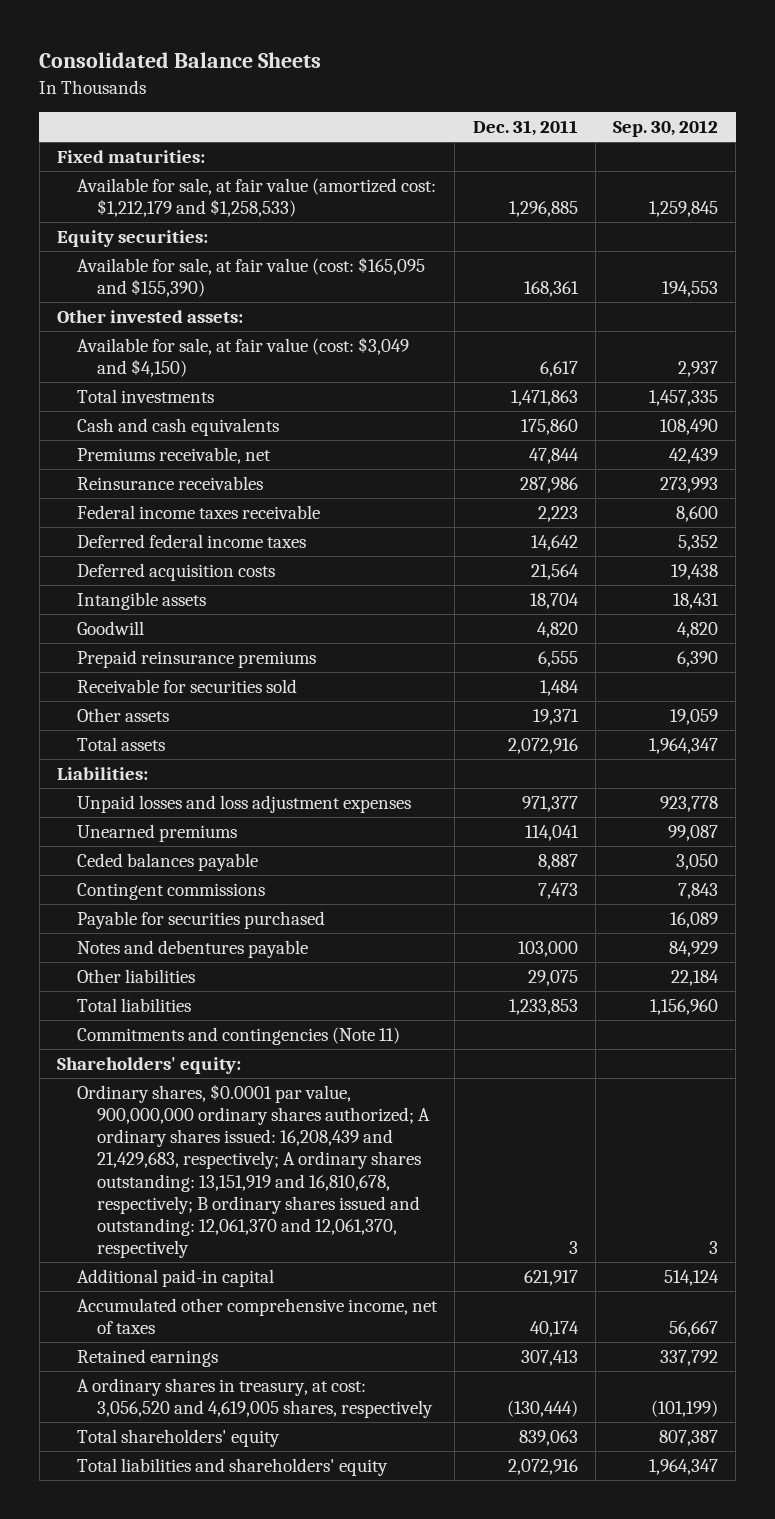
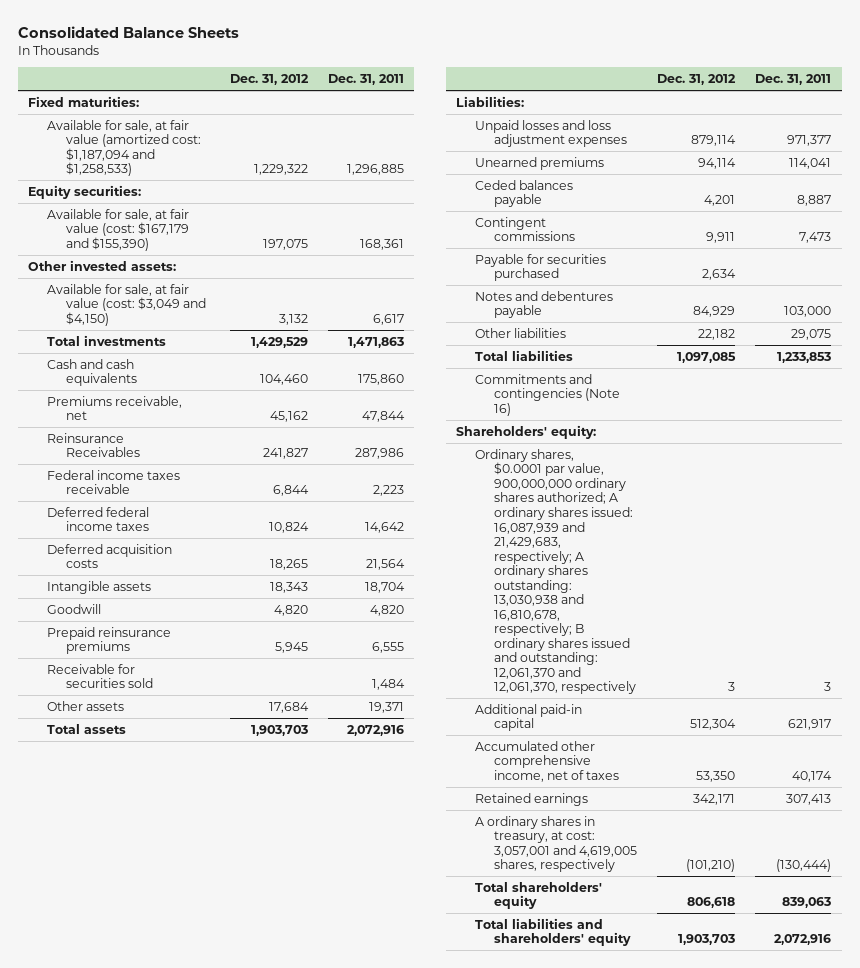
[613,120,719,138] Sep. 30, 2012 -> none
none -> [229,74,309,86] Dec. 31, 2012
[77,177,437,217] Available for sale, at fair value (amortized cost: $1,212,179 and $1,258,533) -> [47,119,202,177] Available for sale, at fair value (amortized cost: $1,187,094 and $1,258,533)
[77,256,426,297] Available for sale, at fair value (cost: $165,095 and $155,390) -> [47,208,190,251] Available for sale, at fair value (cost: $167,179 and $155,390)
[77,475,264,490] Reinsurance receivables -> [47,432,141,458] Reinsurance Receivables
[77,1026,401,1045] Commitments and contingencies (Note 11) -> [474,373,620,416] Commitments and contingencies (Note 16)
[77,1083,431,1259] Ordinary shares, $0.0001 par value, 900,000,000 ordinary shares authorized; A ordinary shares issued: 16,208,439 and 21,429,683, respectively; A ordinary shares outstanding: 13,151,919 and 16,810,678, respectively; B ordinary shares issued and outstanding: 12,061,370 and 12,061,370, respectively -> [474,448,636,695] Ordinary shares, $0.0001 par value, 900,000,000 ordinary shares authorized; A ordinary shares issued: 16,087,939 and 21,429,683, respectively; A ordinary shares outstanding: 13,030,938 and 16,810,678, respectively; B ordinary shares issued and outstanding: 12,061,370 and 12,061,370, respectively
[77,1377,434,1418] A ordinary shares in treasury, at cost: 3,056,520 and 4,619,005 shares, respectively -> [474,815,637,873] A ordinary shares in treasury, at cost: 3,057,001 and 4,619,005 shares, respectively

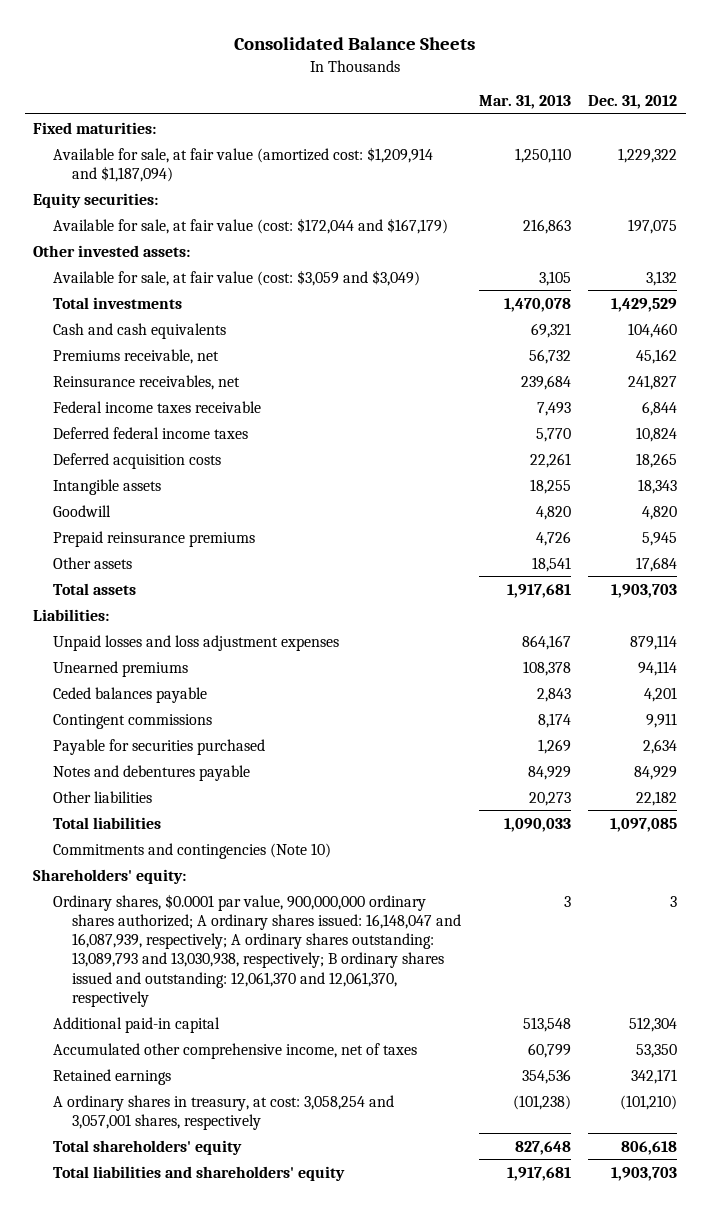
[327,74,404,86] Dec. 31, 2011 -> none
none -> [478,95,571,110] Mar. 31, 2013
[47,119,202,177] Available for sale, at fair value (amortized cost: $1,187,094 and $1,258,533) -> [52,146,433,182] Available for sale, at fair value (amortized cost: $1,209,914 and $1,187,094)
[47,208,190,251] Available for sale, at fair value (cost: $167,179 and $155,390) -> [52,217,448,234] Available for sale, at fair value (cost: $172,044 and $167,179)
[47,283,207,326] Available for sale, at fair value (cost: $3,049 and $4,150) -> [52,269,420,286] Available for sale, at fair value (cost: $3,059 and $3,049)
[47,432,141,458] Reinsurance Receivables -> [52,374,240,390] Reinsurance receivables, net
[47,663,154,689] Receivable for securities sold -> none
[474,373,620,416] Commitments and contingencies (Note 16) -> [52,842,331,859] Commitments and contingencies (Note 10)
[474,448,636,695] Ordinary shares, $0.0001 par value, 900,000,000 ordinary shares authorized; A ordinary shares issued: 16,087,939 and 21,429,683, respectively; A ordinary shares outstanding: 13,030,938 and 16,810,678, respectively; B ordinary shares issued and outstanding: 12,061,370 and 12,061,370, respectively -> [52,893,462,1007] Ordinary shares, $0.0001 par value, 900,000,000 ordinary shares authorized; A ordinary shares issued: 16,148,047 and 16,087,939, respectively; A ordinary shares outstanding: 13,089,793 and 13,030,938, respectively; B ordinary shares issued and outstanding: 12,061,370 and 12,061,370, respectively
[474,815,637,873] A ordinary shares in treasury, at cost: 3,057,001 and 4,619,005 shares, respectively -> [52,1094,394,1130] A ordinary shares in treasury, at cost: 3,058,254 and 3,057,001 shares, respectively

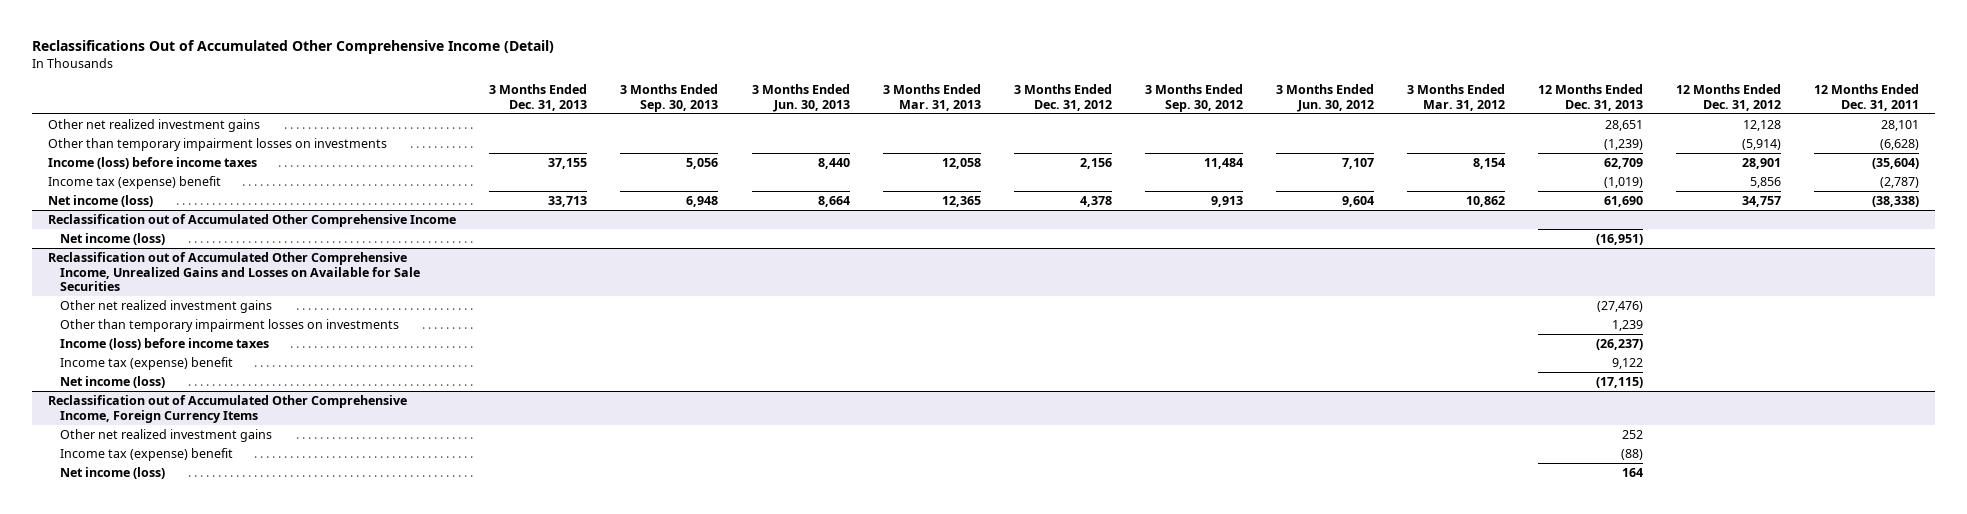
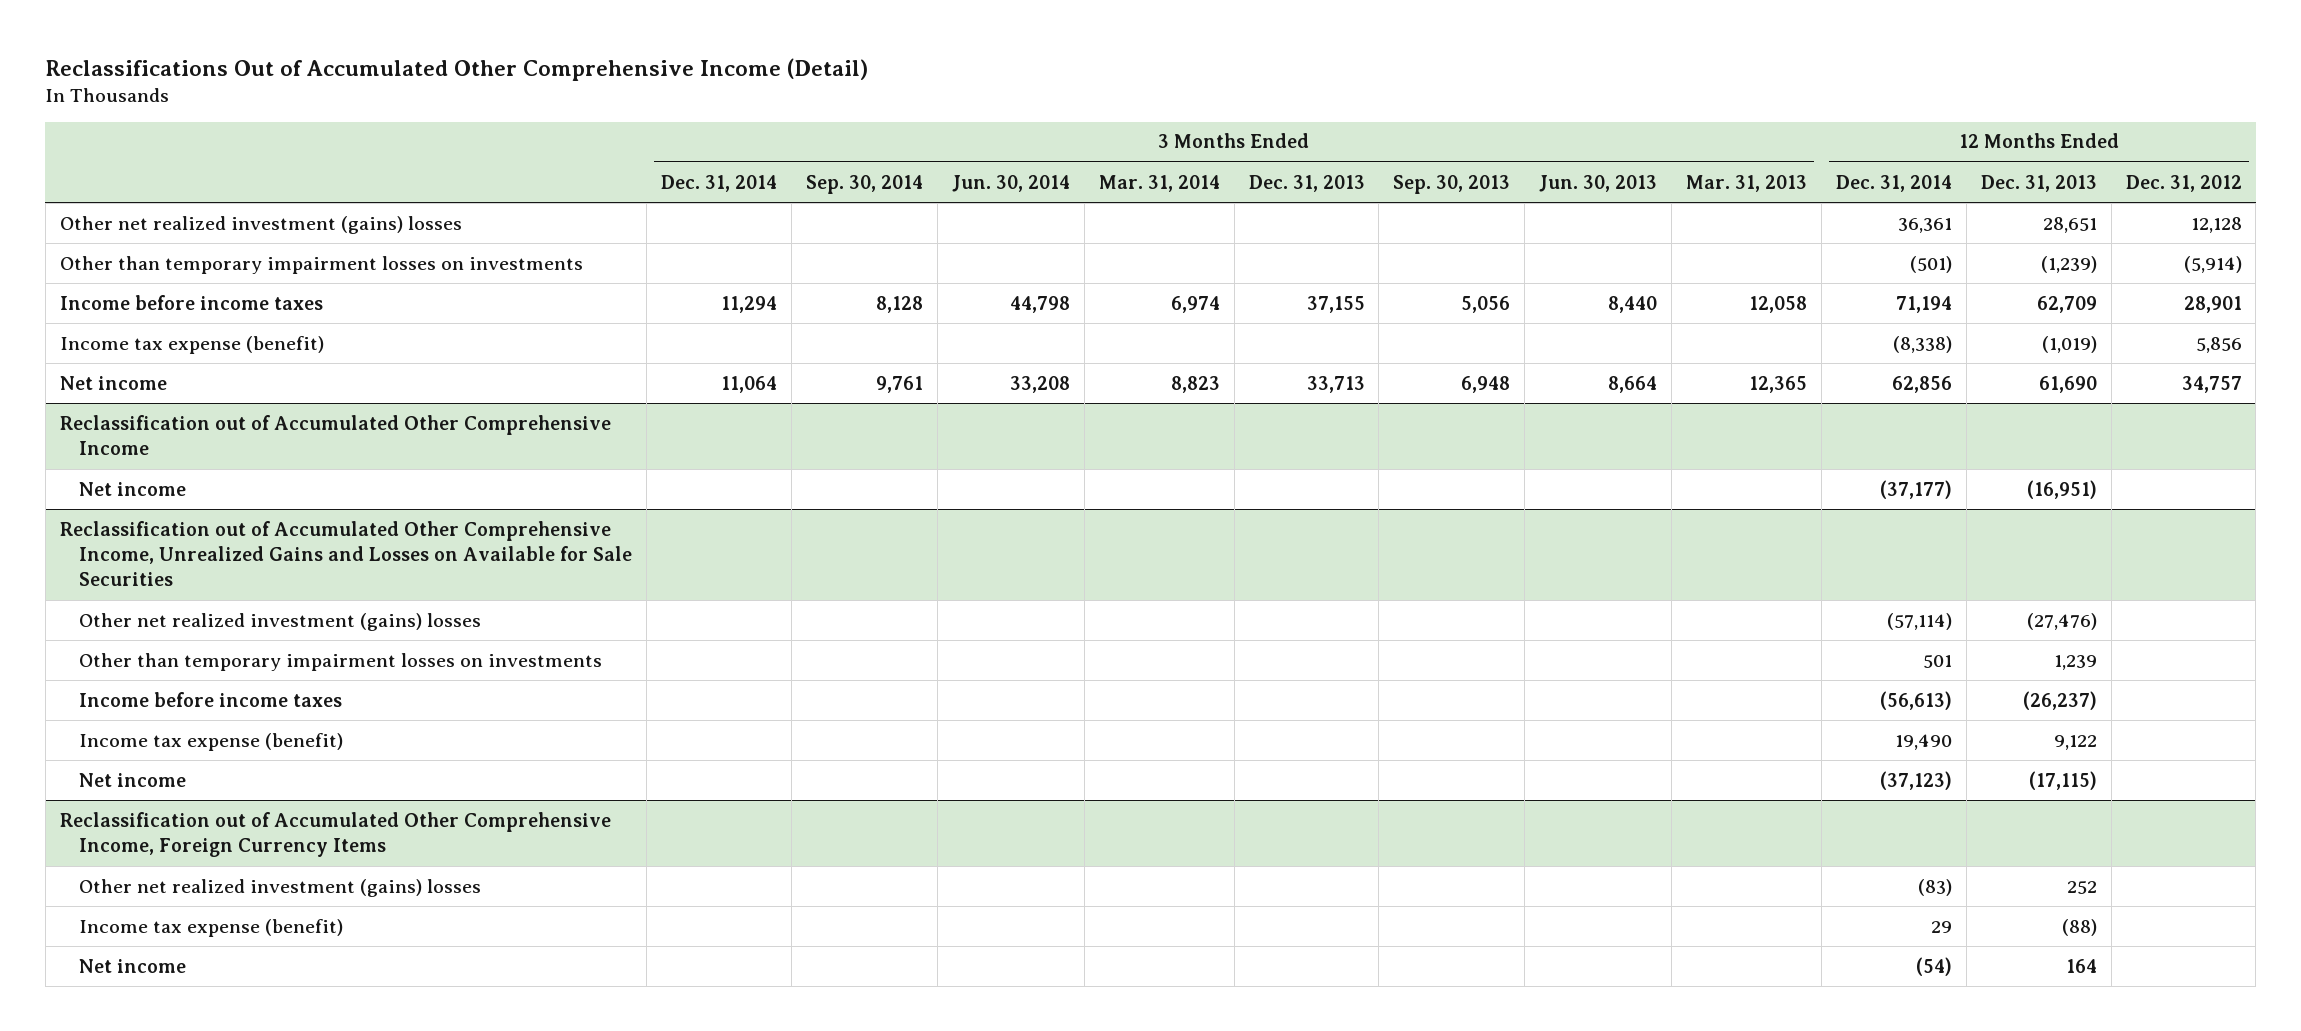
[1013,84,1112,111] 3 Months Ended Dec. 31, 2012 -> none
[1144,84,1243,112] 3 Months Ended Sep. 30, 2012 -> none
[1275,84,1374,112] 3 Months Ended Jun. 30, 2012 -> none
[1406,84,1505,111] 3 Months Ended Mar. 31, 2012 -> none
[1813,84,1919,111] 12 Months Ended Dec. 31, 2011 -> none
none -> [661,174,778,192] Dec. 31, 2014
none -> [806,174,924,194] Sep. 30, 2014
none -> [951,174,1070,192] Jun. 30, 2014
none -> [1098,174,1220,192] Mar. 31, 2014
none -> [1835,174,1952,192] Dec. 31, 2014
[48,119,261,133] Other net realized investment gains -> [59,215,462,234] Other net realized investment (gains) losses
[48,157,258,170] Income (loss) before income taxes -> [59,294,323,310] Income before income taxes
[48,176,222,190] Income tax (expense) benefit -> [59,335,324,354] Income tax expense (benefit)
[48,195,154,208] Net income (loss) -> [59,375,167,390] Net income
[60,233,166,246] Net income (loss) -> [79,481,187,496] Net income
[60,300,273,314] Other net realized investment gains -> [79,612,482,631] Other net realized investment (gains) losses
[60,338,270,351] Income (loss) before income taxes -> [79,691,343,707] Income before income taxes
[60,357,234,371] Income tax (expense) benefit -> [79,732,344,751] Income tax expense (benefit)
[60,376,166,389] Net income (loss) -> [79,772,187,787] Net income
[60,429,273,443] Other net realized investment gains -> [79,878,482,897] Other net realized investment (gains) losses
[60,448,234,462] Income tax (expense) benefit -> [79,918,344,937] Income tax expense (benefit)
[60,467,166,480] Net income (loss) -> [79,958,187,973] Net income

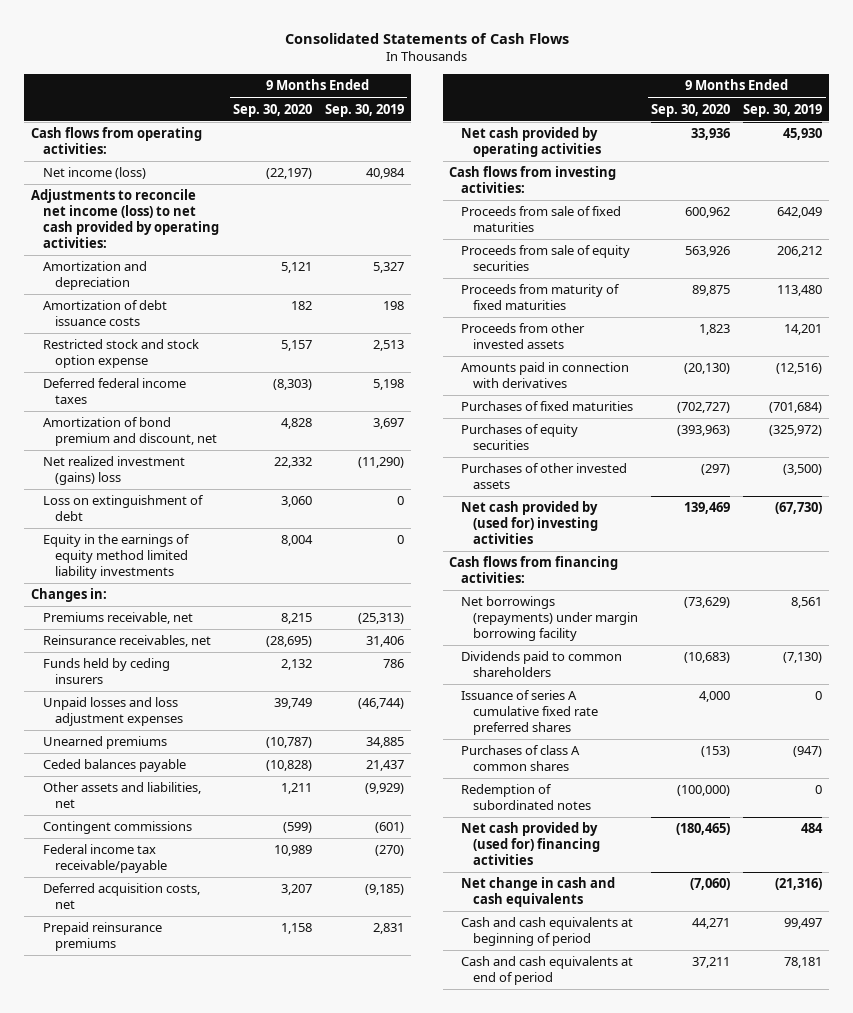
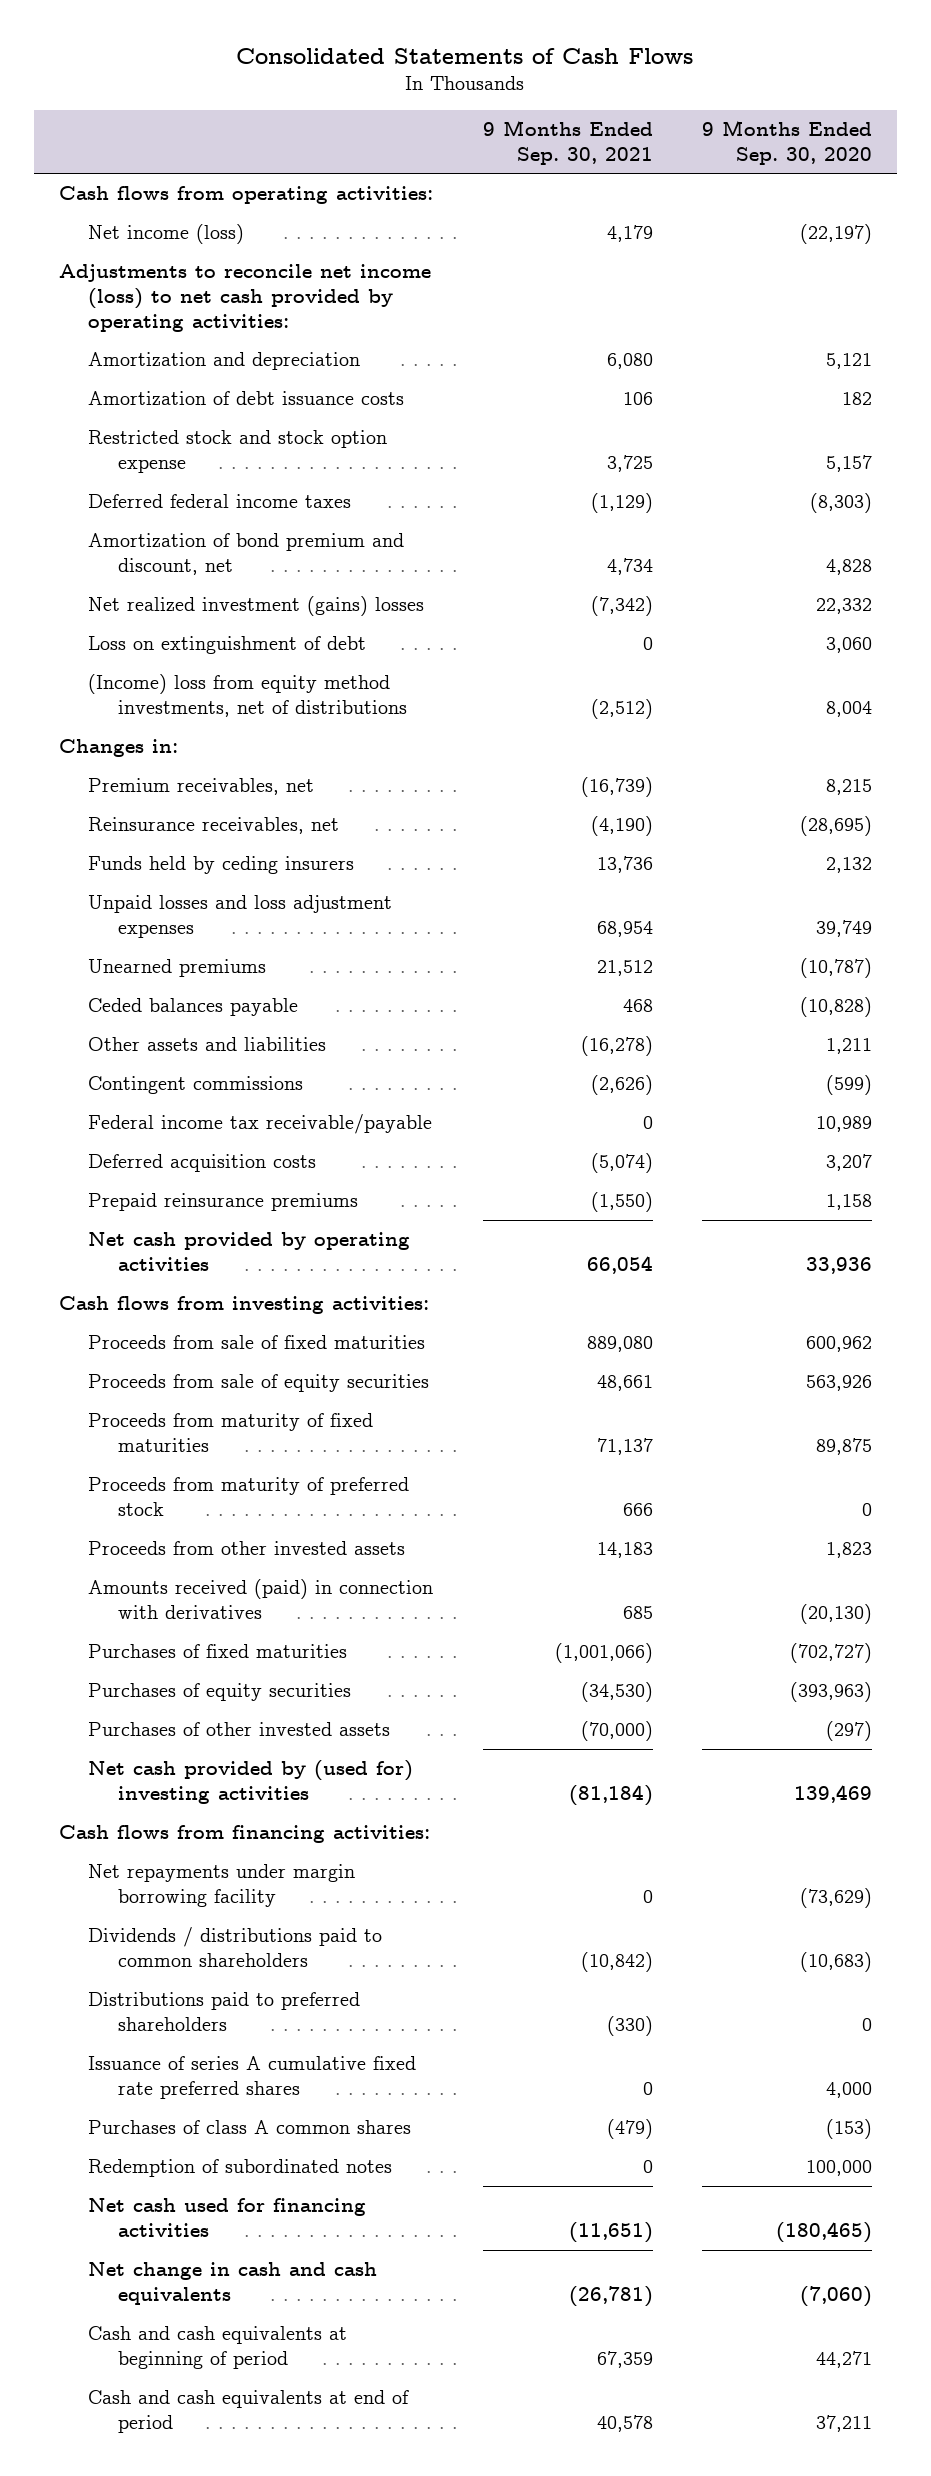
[325,103,405,117] Sep. 30, 2019 -> none
none -> [482,119,653,165] 9 Months Ended Sep. 30, 2021
[42,456,185,486] Net realized investment (gains) loss -> [88,596,425,617] Net realized investment (gains) losses
[42,534,190,580] Equity in the earnings of equity method limited liability investments -> [88,674,408,717] (Income) loss from equity method investments, net of distributions
[42,612,193,625] Premiums receivable, net -> [88,778,315,796] Premium receivables, net
[42,782,201,809] Other assets and liabilities, net -> [88,1037,327,1052] Other assets and liabilities
[42,883,200,910] Deferred acquisition costs, net -> [88,1154,317,1173] Deferred acquisition costs
none -> [88,1477,410,1516] Proceeds from maturity of preferred stock
[461,362,630,389] Amounts paid in connection with derivatives -> [88,1579,434,1619] Amounts received (paid) in connection with derivatives
[461,596,638,642] Net borrowings (repayments) under margin borrowing facility -> [88,1864,356,1907] Net repayments under margin borrowing facility
[461,651,623,678] Dividends paid to common shareholders -> [88,1927,383,1967] Dividends / distributions paid to common shareholders
none -> [88,1992,361,2031] Distributions paid to preferred shareholders
[677,785,731,797] (100,000) -> [806,2160,873,2177] 100,000
[461,822,600,866] Net cash provided by (used for) financing activities -> [88,2198,367,2237] Net cash used for financing activities

